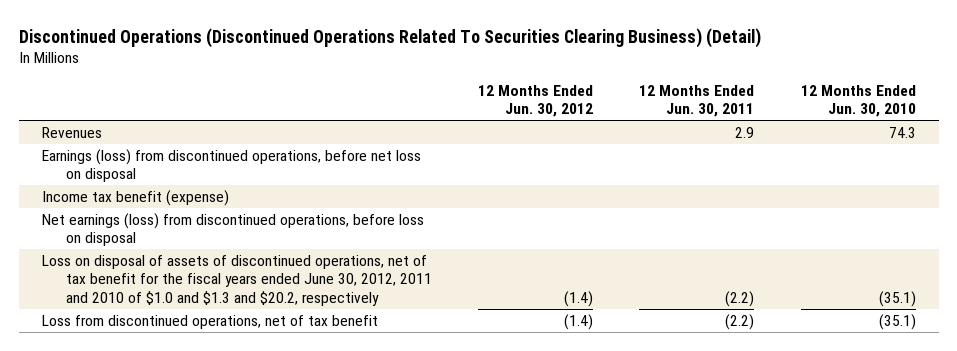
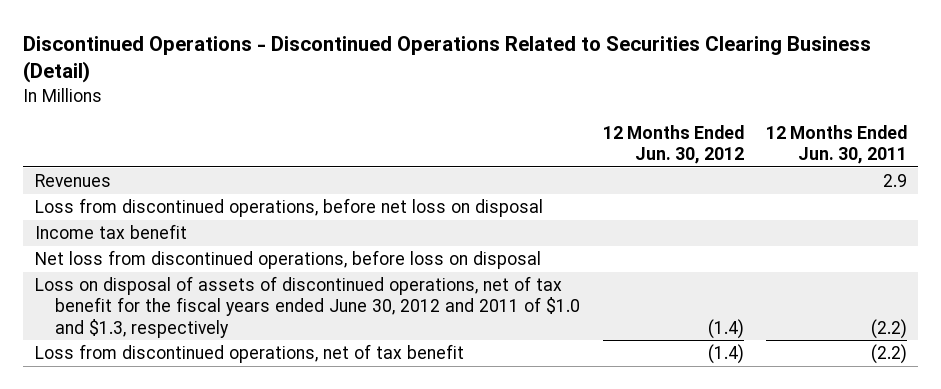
[18,27,761,48] Discontinued Operations (Discontinued Operations Related To Securities Clearing Business) (Detail) -> [23,35,872,84] Discontinued Operations - Discontinued Operations Related to Securities Clearing Business (Detail)
[800,84,916,118] 12 Months Ended Jun. 30, 2010 -> none
[41,148,421,183] Earnings (loss) from discontinued operations, before net loss on disposal -> [34,198,543,218] Loss from discontinued operations, before net loss on disposal
[41,189,229,206] Income tax benefit (expense) -> [34,224,187,240] Income tax benefit
[41,212,424,247] Net earnings (loss) from discontinued operations, before loss on disposal -> [34,250,541,270] Net loss from discontinued operations, before loss on disposal
[41,254,432,306] Loss on disposal of assets of discontinued operations, net of tax benefit for the fiscal years ended June 30, 2012, 2011 and 2010 of $1.0 and $1.3 and $20.2, respectively -> [34,276,581,338] Loss on disposal of assets of discontinued operations, net of tax benefit for the fiscal years ended June 30, 2012 and 2011 of $1.0 and $1.3, respectively

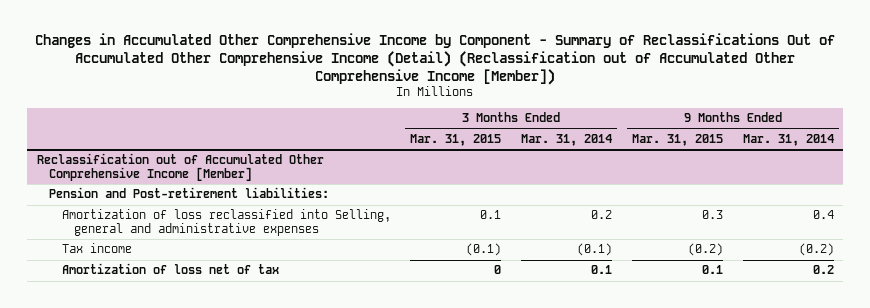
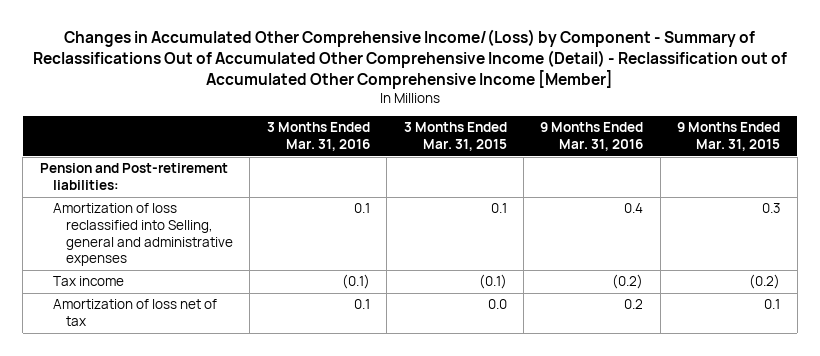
[35,32,836,85] Changes in Accumulated Other Comprehensive Income by Component - Summary of Reclassifications Out of Accumulated Other Comprehensive Income (Detail) (Reclassification out of Accumulated Other Comprehensive Income [Member]) -> [33,29,788,89] Changes in Accumulated Other Comprehensive Income/(Loss) by Component - Summary of Reclassifications Out of Accumulated Other Comprehensive Income (Detail) - Reclassification out of Accumulated Other Comprehensive Income [Member]
[521,134,613,147] Mar. 31, 2014 -> none
[742,134,834,147] Mar. 31, 2014 -> none
none -> [266,122,370,151] 3 Months Ended Mar. 31, 2016
none -> [540,122,644,151] 9 Months Ended Mar. 31, 2016
[36,153,324,181] Reclassification out of Accumulated Other Comprehensive Income [Member] -> none
[494,265,502,275] 0 -> [487,299,507,310] 0.0

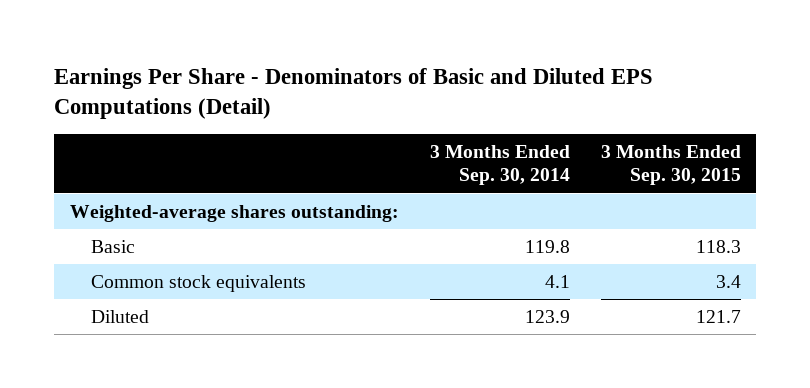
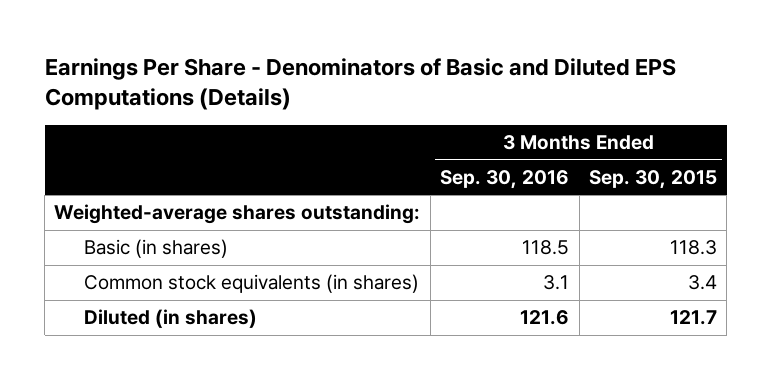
[54,68,654,120] Earnings Per Share - Denominators of Basic and Diluted EPS Computations (Detail) -> [44,57,676,111] Earnings Per Share - Denominators of Basic and Diluted EPS Computations (Details)
[429,144,570,186] 3 Months Ended Sep. 30, 2014 -> none
none -> [440,169,570,189] Sep. 30, 2016
[91,239,136,253] Basic -> [83,239,228,259] Basic (in shares)
[91,274,307,292] Common stock equivalents -> [83,274,419,294] Common stock equivalents (in shares)
[91,309,150,323] Diluted -> [83,309,257,329] Diluted (in shares)

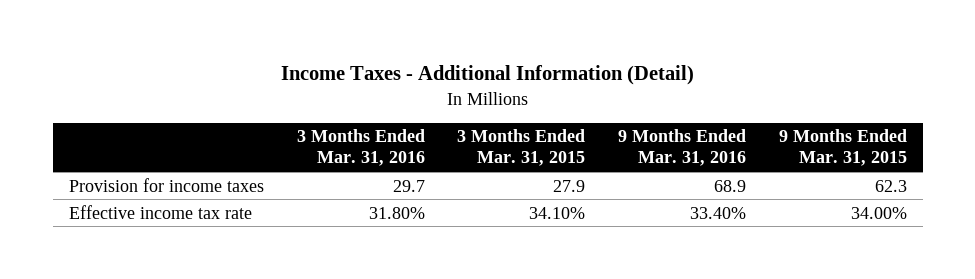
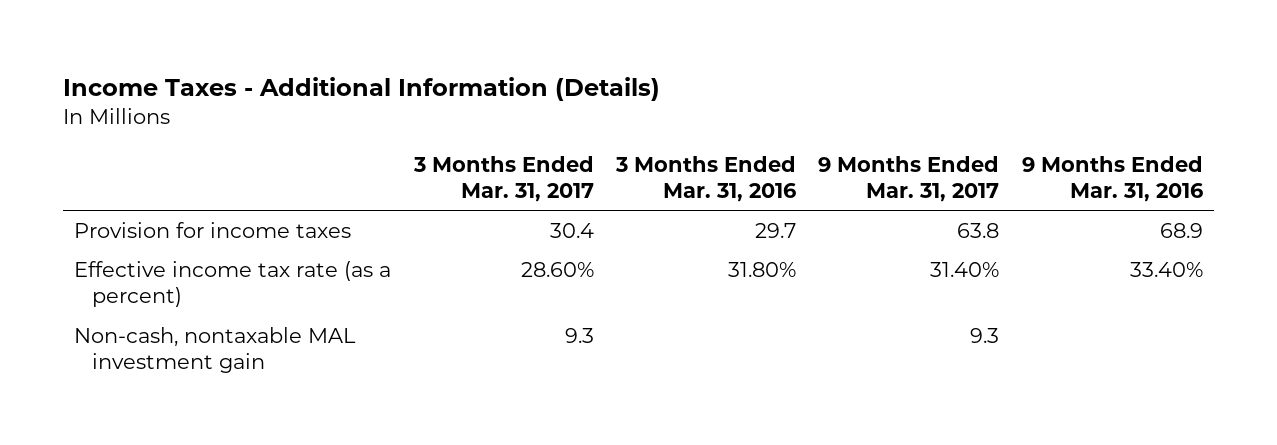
[280,65,694,86] Income Taxes - Additional Information (Detail) -> [63,76,661,101] Income Taxes - Additional Information (Details)
[457,129,586,167] 3 Months Ended Mar. 31, 2015 -> none
[778,129,907,167] 9 Months Ended Mar. 31, 2015 -> none
none -> [412,155,594,202] 3 Months Ended Mar. 31, 2017
none -> [818,155,1000,202] 9 Months Ended Mar. 31, 2017
[68,204,252,219] Effective income tax rate -> [74,260,392,308] Effective income tax rate (as a percent)
none -> [74,326,357,374] Non-cash, nontaxable MAL investment gain

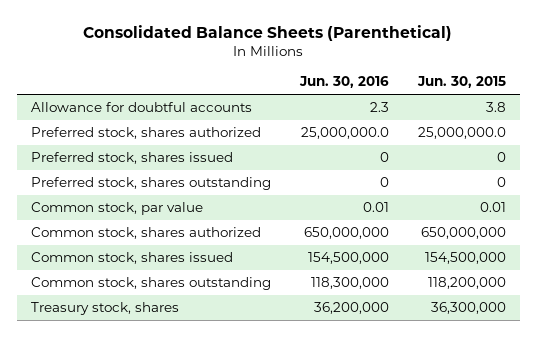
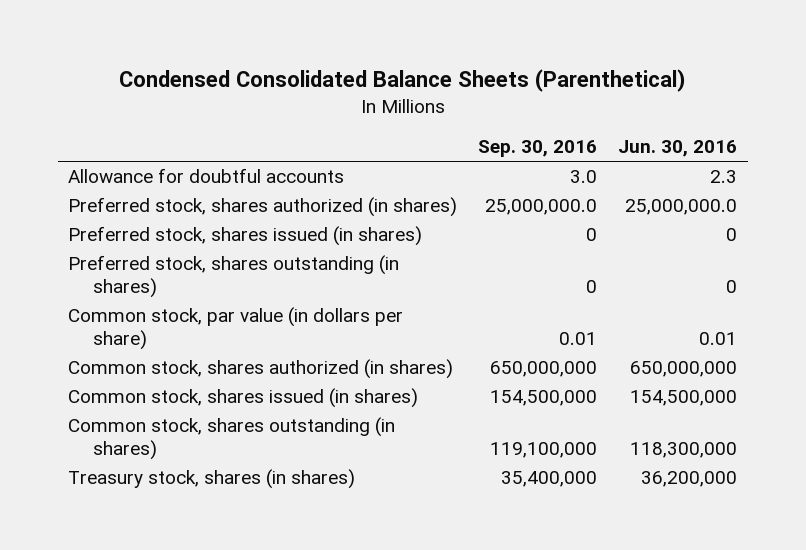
[83,24,453,41] Consolidated Balance Sheets (Parenthetical) -> [118,69,686,93] Condensed Consolidated Balance Sheets (Parenthetical)
[416,76,506,89] Jun. 30, 2015 -> none
none -> [478,140,598,158] Sep. 30, 2016
[31,127,262,140] Preferred stock, shares authorized -> [68,197,458,218] Preferred stock, shares authorized (in shares)
[31,152,234,165] Preferred stock, shares issued -> [68,226,423,247] Preferred stock, shares issued (in shares)
[31,177,272,191] Preferred stock, shares outstanding -> [68,255,400,298] Preferred stock, shares outstanding (in shares)
[31,202,204,216] Common stock, par value -> [68,307,404,350] Common stock, par value (in dollars per share)
[31,227,262,240] Common stock, shares authorized -> [68,359,454,380] Common stock, shares authorized (in shares)
[31,252,234,265] Common stock, shares issued -> [68,388,419,409] Common stock, shares issued (in shares)
[31,277,272,291] Common stock, shares outstanding -> [68,417,396,460] Common stock, shares outstanding (in shares)
[31,302,180,316] Treasury stock, shares -> [68,469,356,490] Treasury stock, shares (in shares)

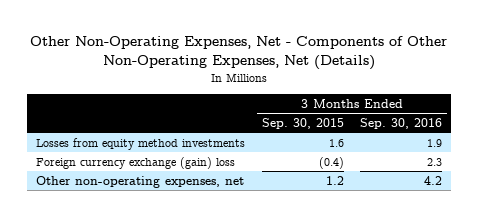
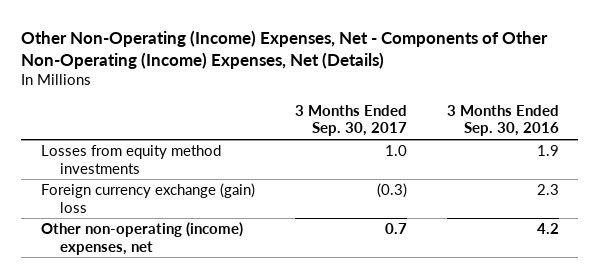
[30,36,448,71] Other Non-Operating Expenses, Net - Components of Other Non-Operating Expenses, Net (Details) -> [21,29,549,70] Other Non-Operating (Income) Expenses, Net - Components of Other Non-Operating (Income) Expenses, Net (Details)
[261,117,344,129] Sep. 30, 2015 -> none
none -> [294,104,407,137] 3 Months Ended Sep. 30, 2017
[35,175,244,188] Other non-operating expenses, net -> [41,222,244,255] Other non-operating (income) expenses, net

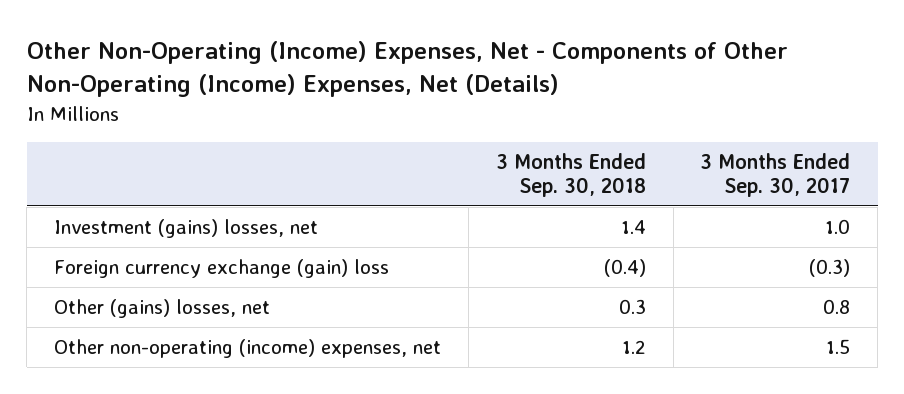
[446,104,559,137] 3 Months Ended Sep. 30, 2016 -> none
none -> [495,152,646,198] 3 Months Ended Sep. 30, 2018
[41,145,222,174] Losses from equity method investments -> [54,219,319,239] Investment (gains) losses, net
none -> [54,299,271,319] Other (gains) losses, net
[384,223,407,235] 0.7 -> [826,339,851,355] 1.5

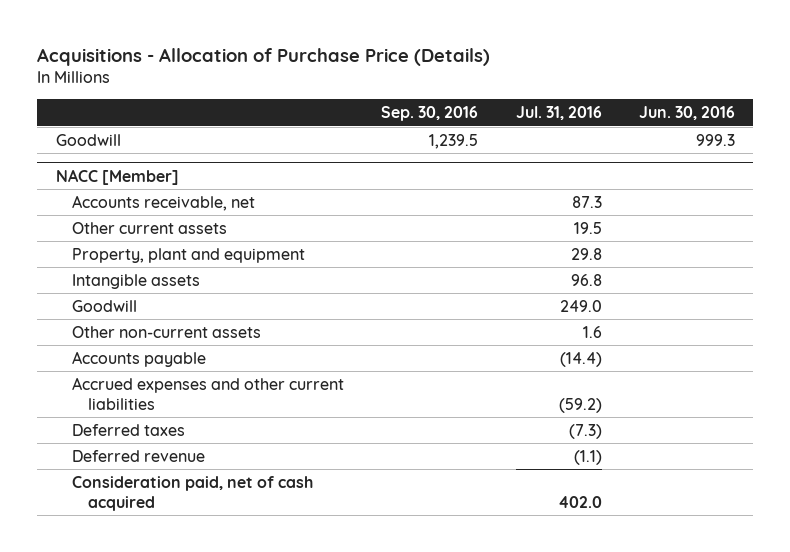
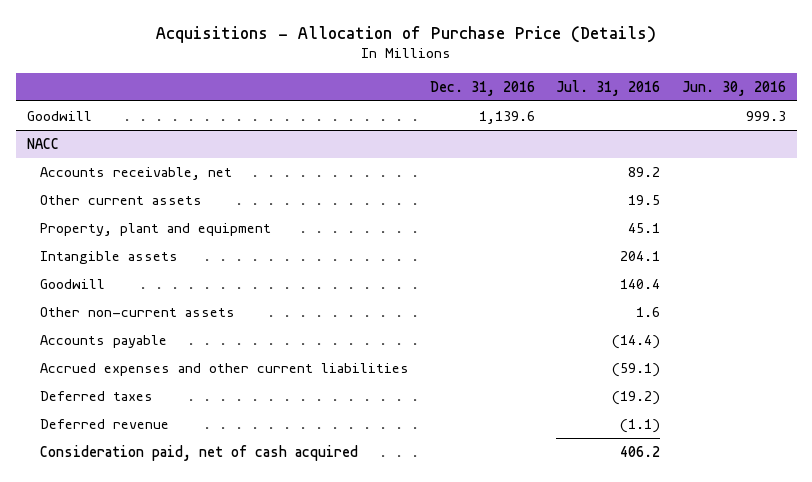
[381,105,479,121] Sep. 30, 2016 -> none
none -> [430,80,536,96] Dec. 31, 2016
[55,168,179,185] NACC [Member] -> [26,138,59,150] NACC
[571,195,602,208] 87.3 -> [628,167,661,178] 89.2
[570,247,602,260] 29.8 -> [628,223,661,234] 45.1
[570,273,602,286] 96.8 -> [620,251,661,262] 204.1
[559,299,602,312] 249.0 -> [620,279,661,290] 140.4
[558,397,602,413] (59.2) -> [612,363,661,378] (59.1)
[568,423,602,439] (7.3) -> [612,391,661,406] (19.2)
[557,495,602,508] 402.0 -> [620,446,661,458] 406.2

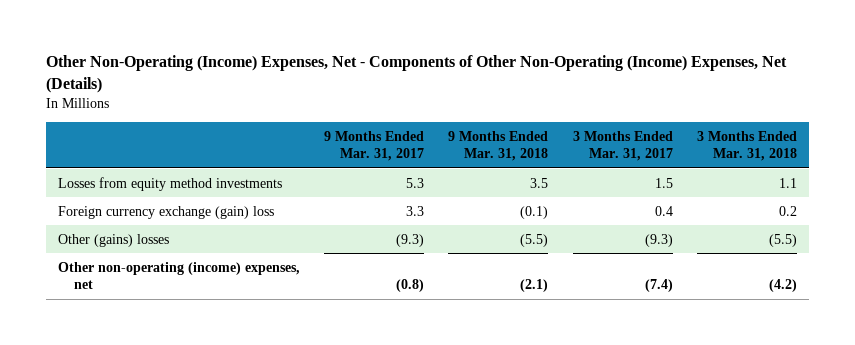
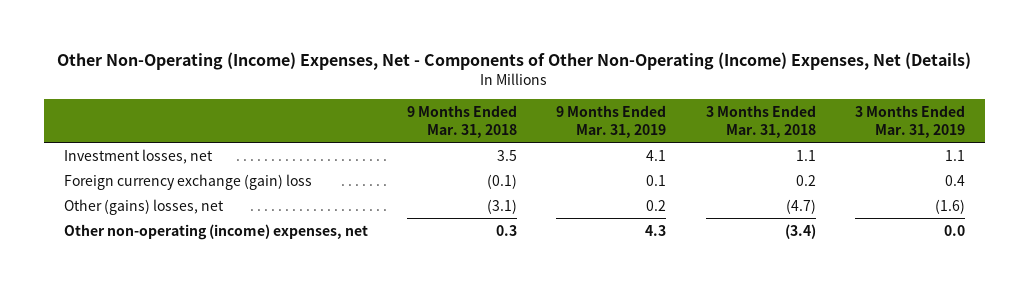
[324,130,425,162] 9 Months Ended Mar. 31, 2017 -> none
[572,130,673,162] 3 Months Ended Mar. 31, 2017 -> none
none -> [556,104,667,138] 9 Months Ended Mar. 31, 2019
none -> [855,104,966,138] 3 Months Ended Mar. 31, 2019
[57,176,282,191] Losses from equity method investments -> [63,148,213,164] Investment losses, net
[57,233,169,247] Other (gains) losses -> [63,198,224,215] Other (gains) losses, net
[520,233,549,247] (5.5) -> [487,198,518,214] (3.1)
[768,233,797,247] (5.5) -> [785,198,816,214] (4.7)
[520,279,549,293] (2.1) -> [496,224,518,236] 0.3
[768,279,797,293] (4.2) -> [784,223,816,239] (3.4)

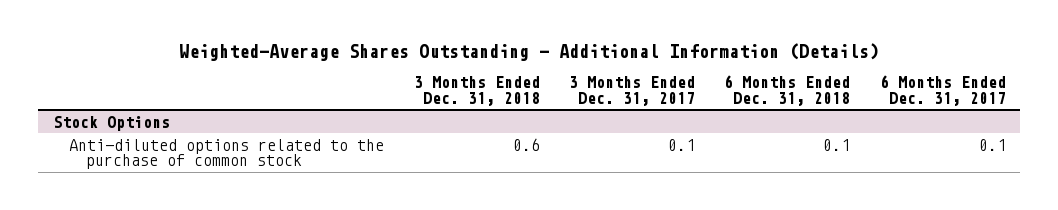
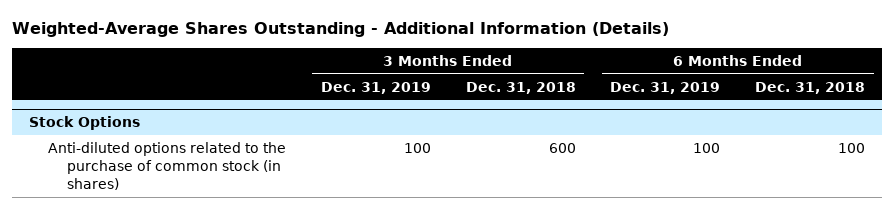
[568,76,695,106] 3 Months Ended Dec. 31, 2017 -> none
[879,75,1006,106] 6 Months Ended Dec. 31, 2017 -> none
none -> [320,81,431,94] Dec. 31, 2019
none -> [610,81,721,94] Dec. 31, 2019
[69,138,385,169] Anti-diluted options related to the purchase of common stock -> [48,141,287,191] Anti-diluted options related to the purchase of common stock (in shares)
[512,137,540,151] 0.6 -> [548,142,576,153] 600
[823,138,851,151] 0.1 -> [837,142,865,153] 100

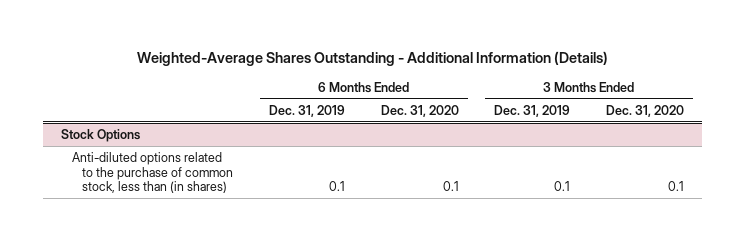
[465,81,576,94] Dec. 31, 2018 -> none
[754,81,865,94] Dec. 31, 2018 -> none
none -> [380,104,459,117] Dec. 31, 2020
none -> [605,104,684,117] Dec. 31, 2020
[48,141,287,191] Anti-diluted options related to the purchase of common stock (in shares) -> [71,152,234,194] Anti-diluted options related to the purchase of common stock, less than (in shares)
[403,142,431,153] 100 -> [554,181,571,192] 0.1
[693,142,721,153] 100 -> [328,181,345,192] 0.1

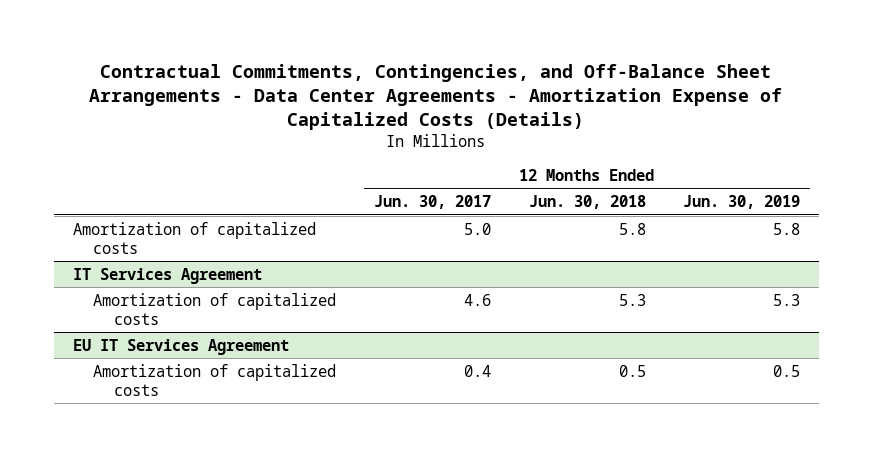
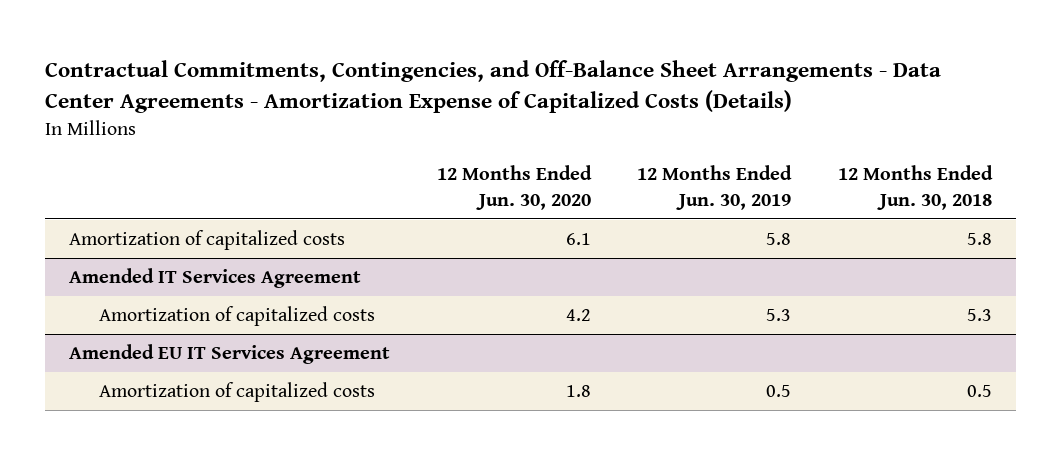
[373,195,491,210] Jun. 30, 2017 -> none
none -> [436,165,592,211] 12 Months Ended Jun. 30, 2020
[72,267,262,284] IT Services Agreement -> [68,268,361,289] Amended IT Services Agreement
[72,338,289,355] EU IT Services Agreement -> [68,344,390,365] Amended EU IT Services Agreement

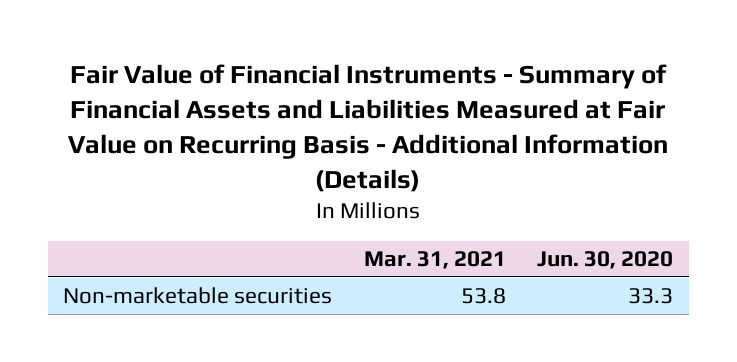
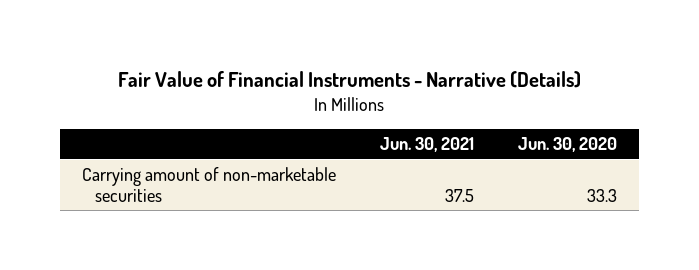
[68,63,669,192] Fair Value of Financial Instruments - Summary of Financial Assets and Liabilities Measured at Fair Value on Recurring Basis - Additional Information (Details) -> [118,71,582,89] Fair Value of Financial Instruments - Narrative (Details)
[363,250,506,269] Mar. 31, 2021 -> none
none -> [379,137,474,153] Jun. 30, 2021
[63,287,333,305] Non-marketable securities -> [81,167,336,203] Carrying amount of non-marketable securities

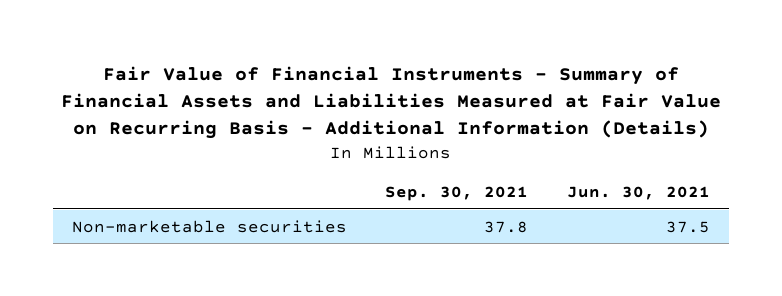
[118,71,582,89] Fair Value of Financial Instruments - Narrative (Details) -> [60,66,721,140] Fair Value of Financial Instruments - Summary of Financial Assets and Liabilities Measured at Fair Value on Recurring Basis - Additional Information (Details)
[518,137,618,153] Jun. 30, 2020 -> none
none -> [385,186,529,202] Sep. 30, 2021
[81,167,336,203] Carrying amount of non-marketable securities -> [72,219,348,233] Non-marketable securities

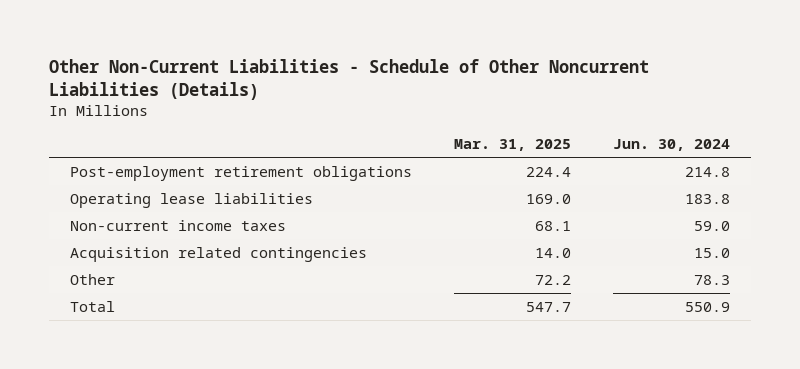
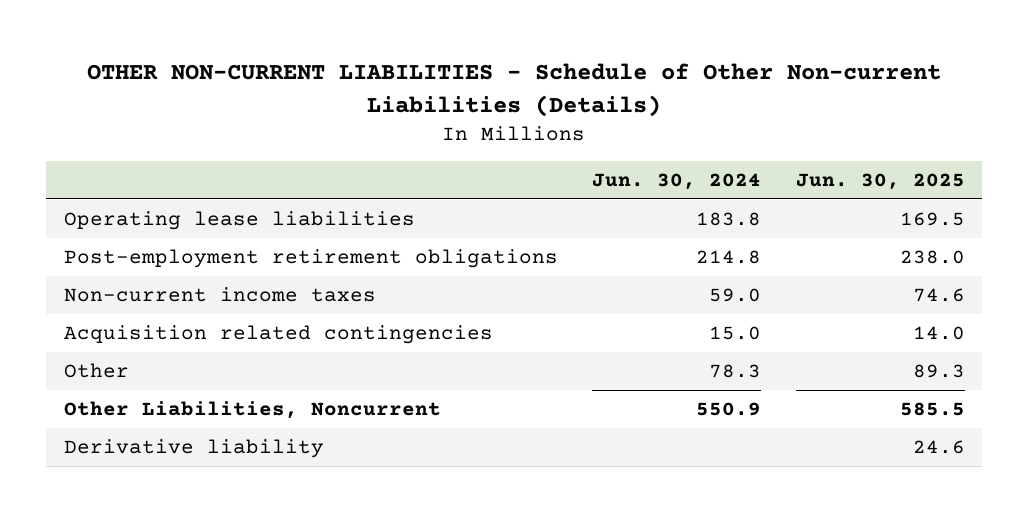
[49,58,650,100] Other Non-Current Liabilities - Schedule of Other Noncurrent Liabilities (Details) -> [87,62,942,117] OTHER NON-CURRENT LIABILITIES - Schedule of Other Non-current Liabilities (Details)
[454,139,572,152] Mar. 31, 2025 -> none
none -> [795,172,965,190] Jun. 30, 2025
[70,165,413,181] Post-employment retirement obligations -> [63,248,558,268] Post-employment retirement obligations
[70,300,116,312] Total -> [63,400,441,419] Other Liabilities, Noncurrent
none -> [63,438,324,458] Derivative liability

